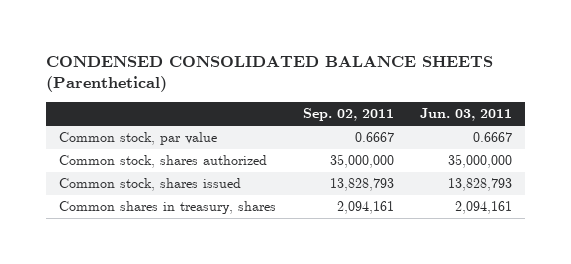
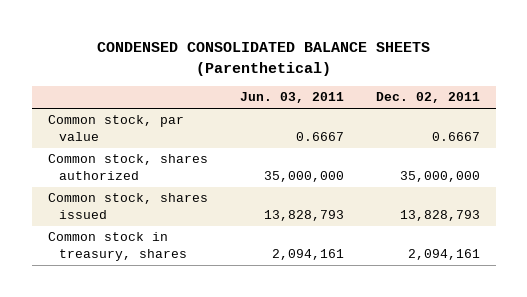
[302,108,394,122] Sep. 02, 2011 -> none
none -> [375,92,480,104] Dec. 02, 2011
[59,201,277,215] Common shares in treasury, shares -> [47,232,187,261] Common stock in treasury, shares

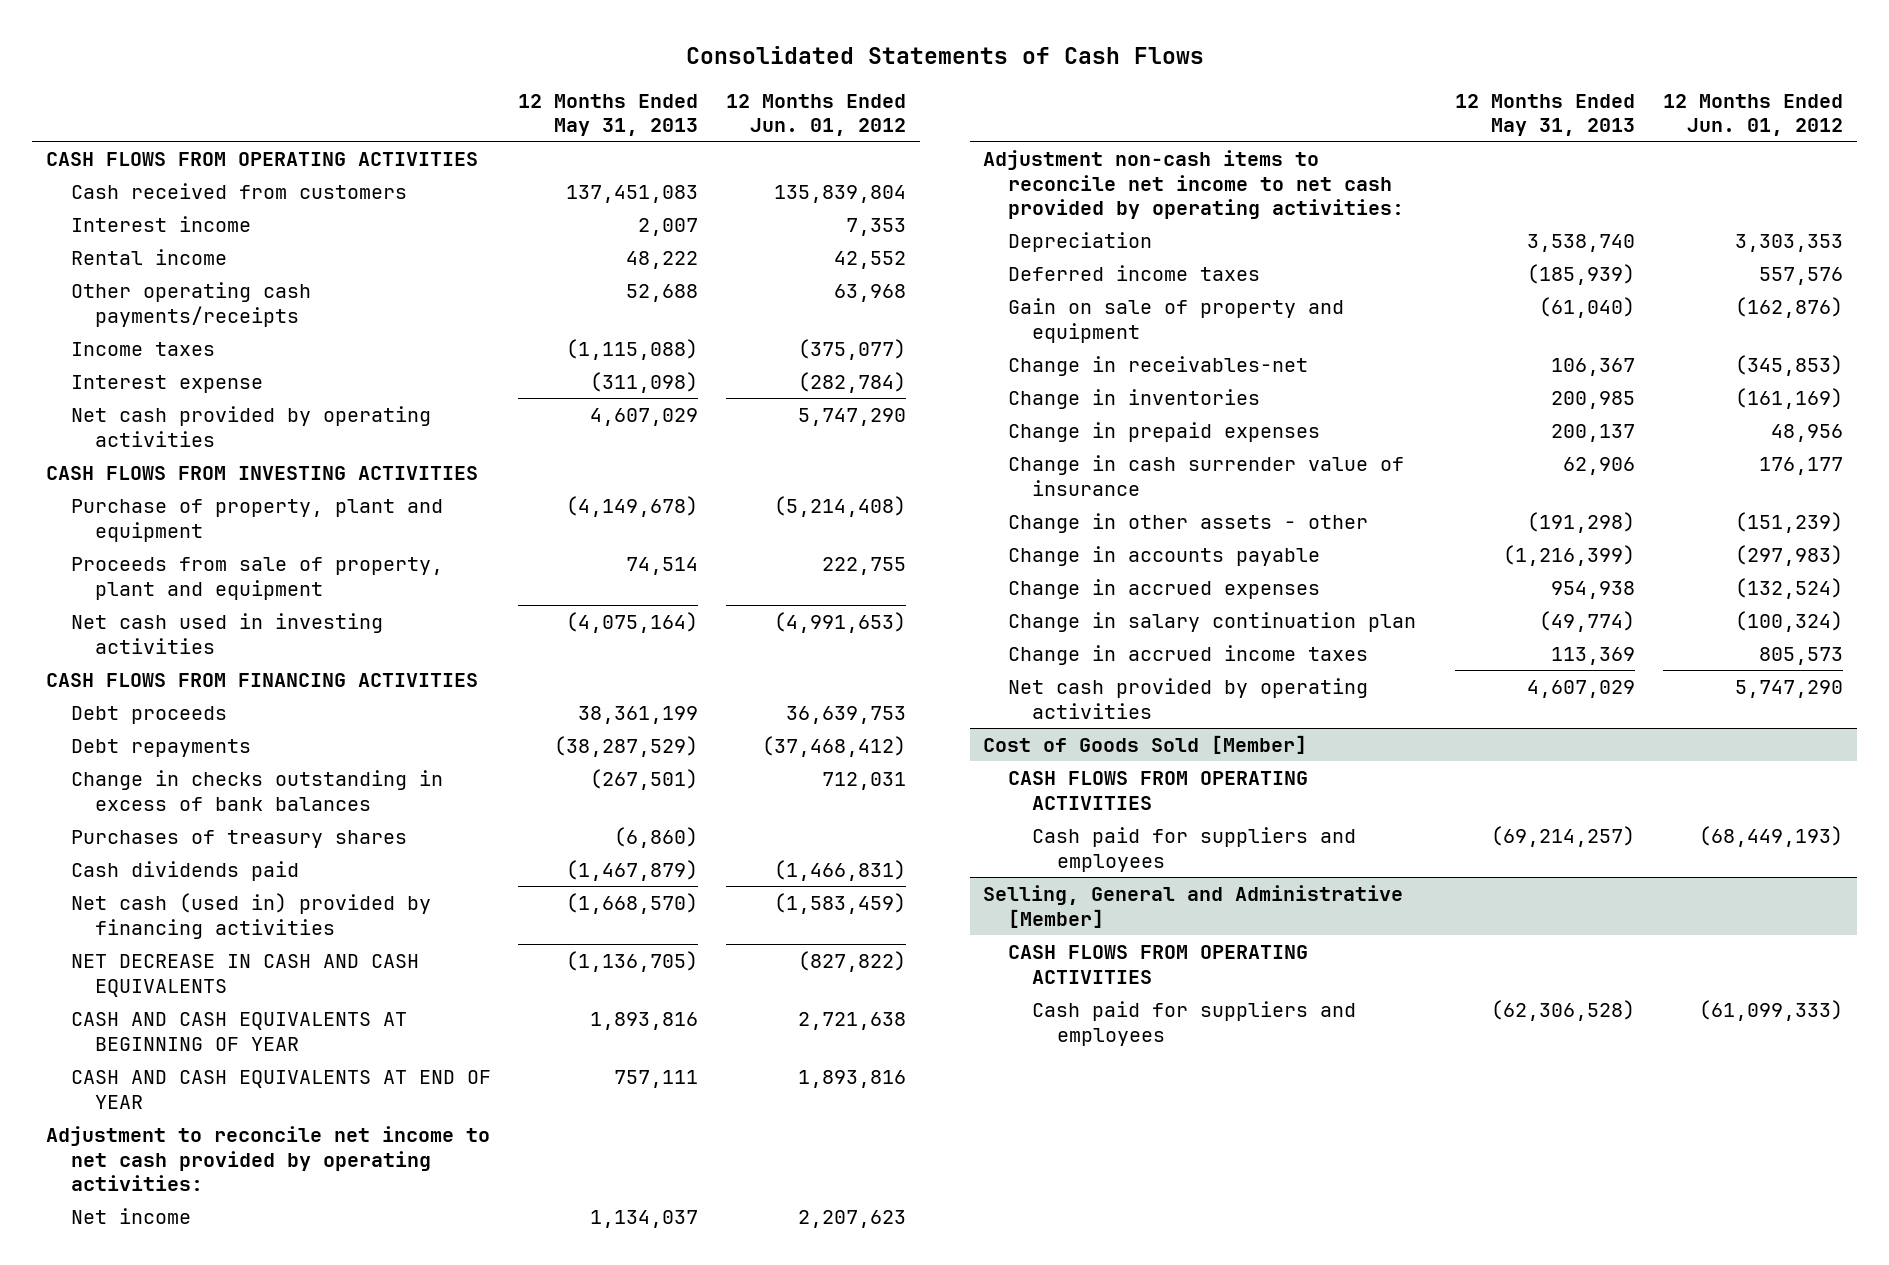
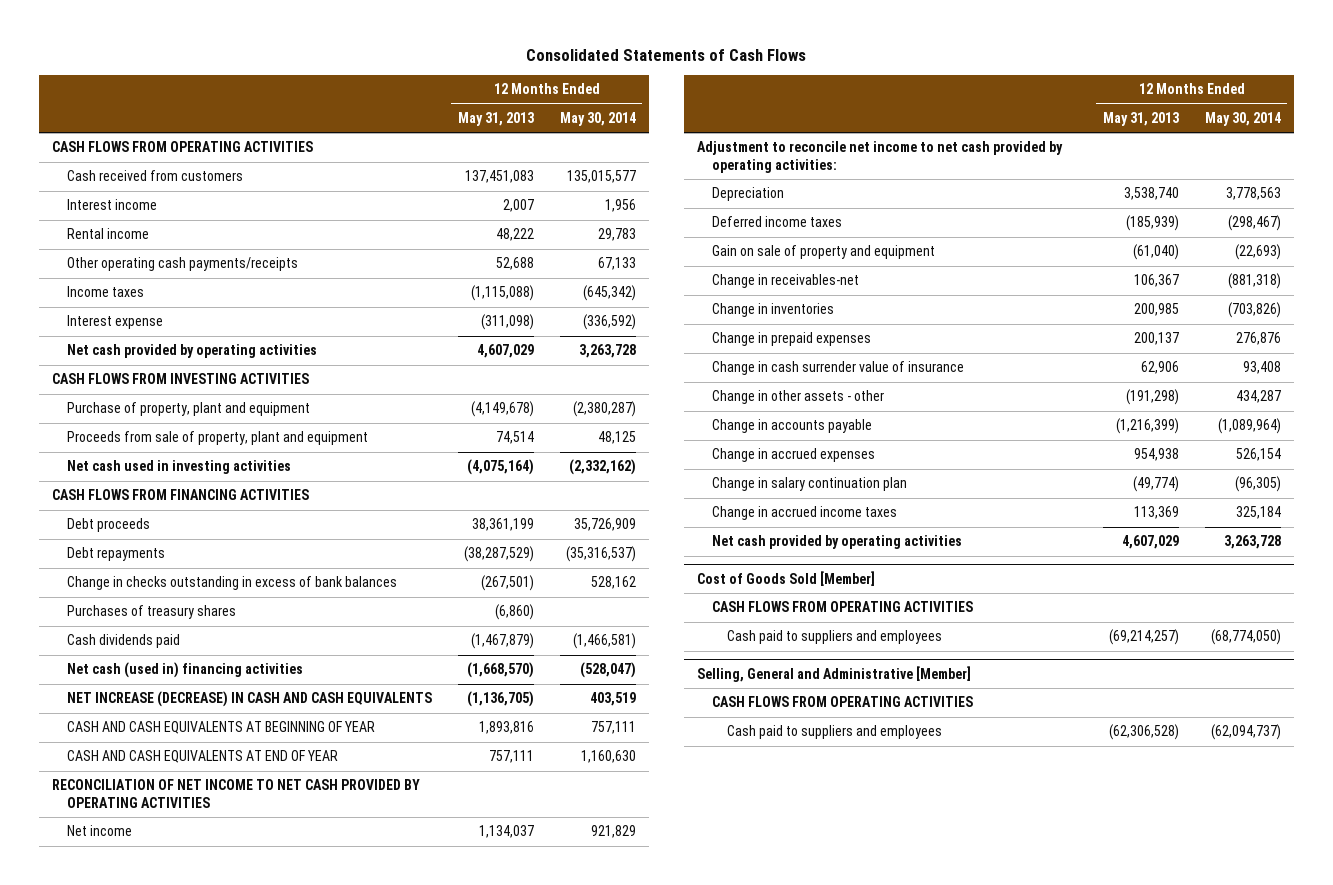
[725,93,906,137] 12 Months Ended Jun. 01, 2012 -> none
none -> [559,111,636,126] May 30, 2014
[70,892,431,939] Net cash (used in) provided by financing activities -> [66,662,303,679] Net cash (used in) financing activities
[70,953,419,997] NET DECREASE IN CASH AND CASH EQUIVALENTS -> [66,691,432,708] NET INCREASE (DECREASE) IN CASH AND CASH EQUIVALENTS
none -> [51,779,420,809] RECONCILIATION OF NET INCOME TO NET CASH PROVIDED BY OPERATING ACTIVITIES
[983,149,1404,220] Adjustment non-cash items to reconcile net income to net cash provided by operating activities: -> none
[46,1125,491,1192] Adjustment to reconcile net income to net cash provided by operating activities: -> [697,141,1064,174] Adjustment to reconcile net income to net cash provided by operating activities:
[1032,826,1357,872] Cash paid for suppliers and employees -> [726,630,942,645] Cash paid to suppliers and employees
[1032,1000,1357,1046] Cash paid for suppliers and employees -> [726,725,942,740] Cash paid to suppliers and employees

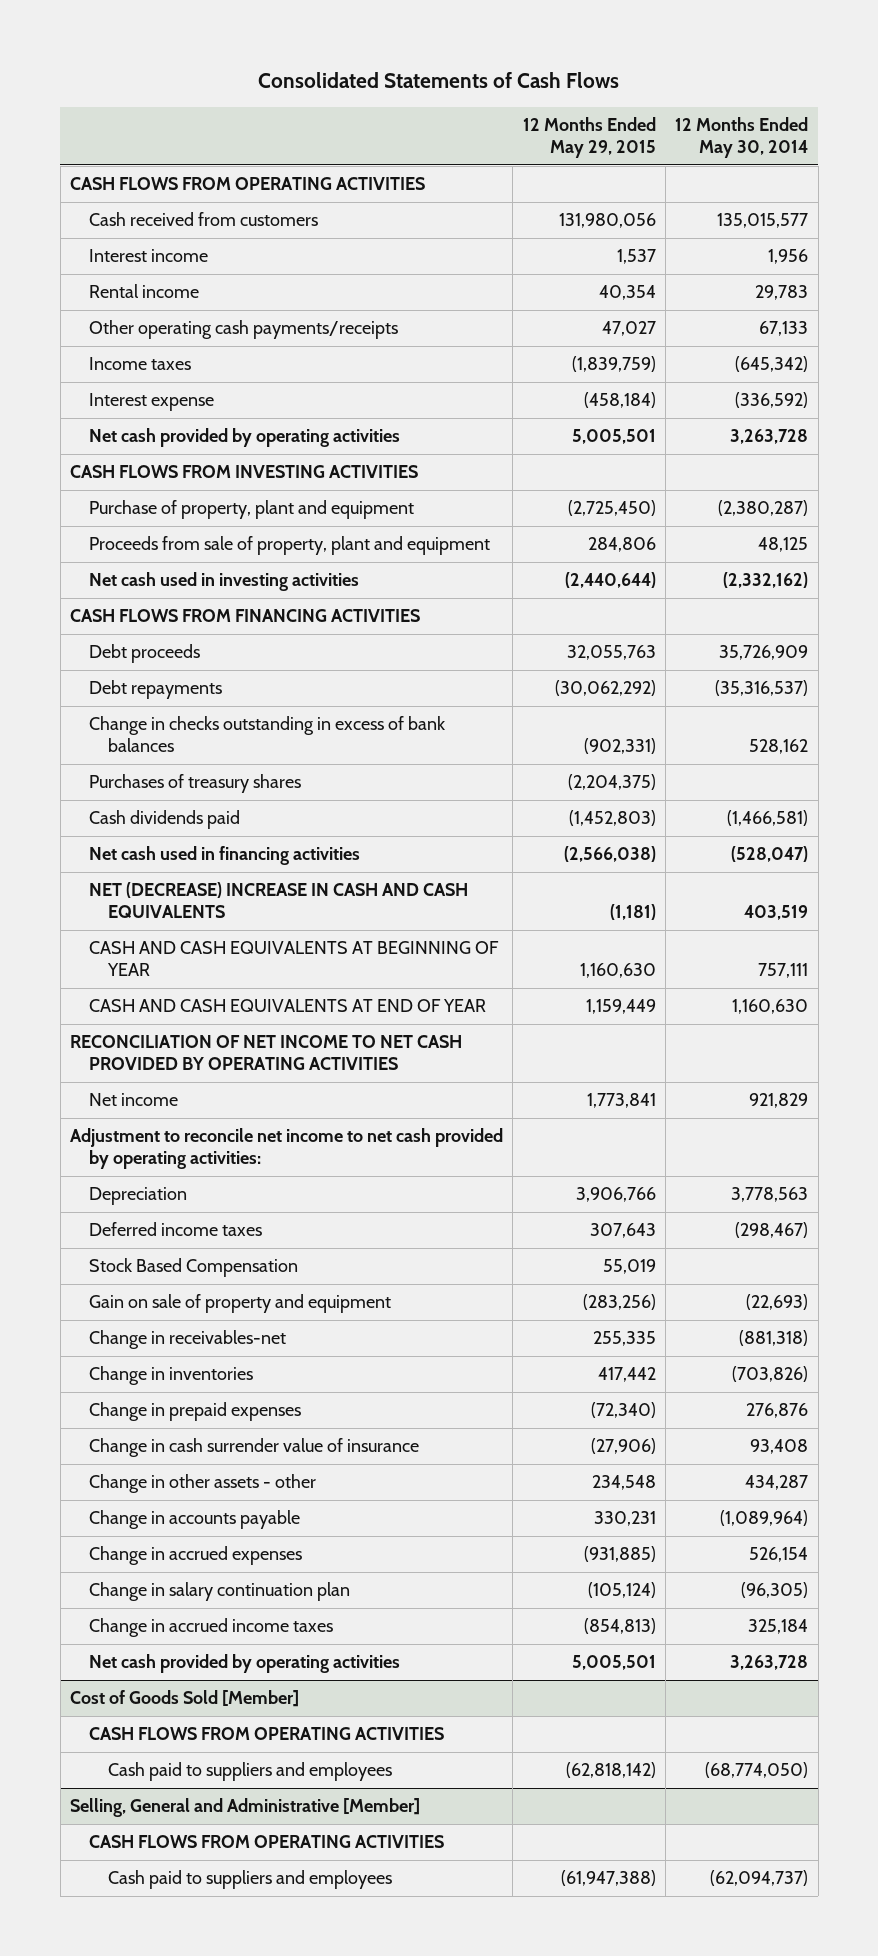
[457,111,534,126] May 31, 2013 -> none
none -> [522,116,656,159] 12 Months Ended May 29, 2015
[66,662,303,679] Net cash (used in) financing activities -> [88,846,360,866] Net cash used in financing activities
[66,691,432,708] NET INCREASE (DECREASE) IN CASH AND CASH EQUIVALENTS -> [88,882,468,919] NET (DECREASE) INCREASE IN CASH AND CASH EQUIVALENTS
none -> [88,1258,298,1278] Stock Based Compensation

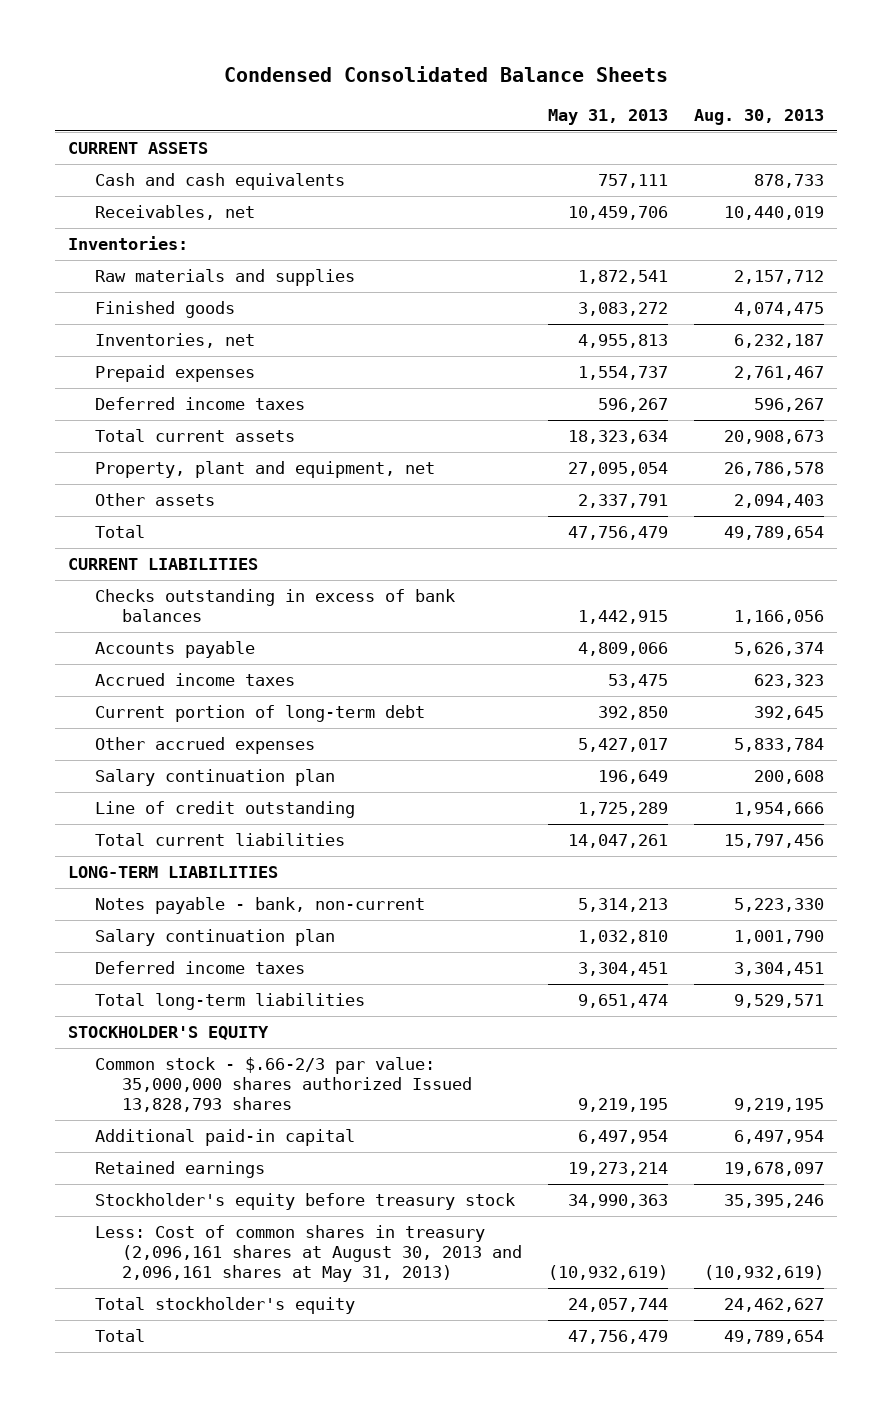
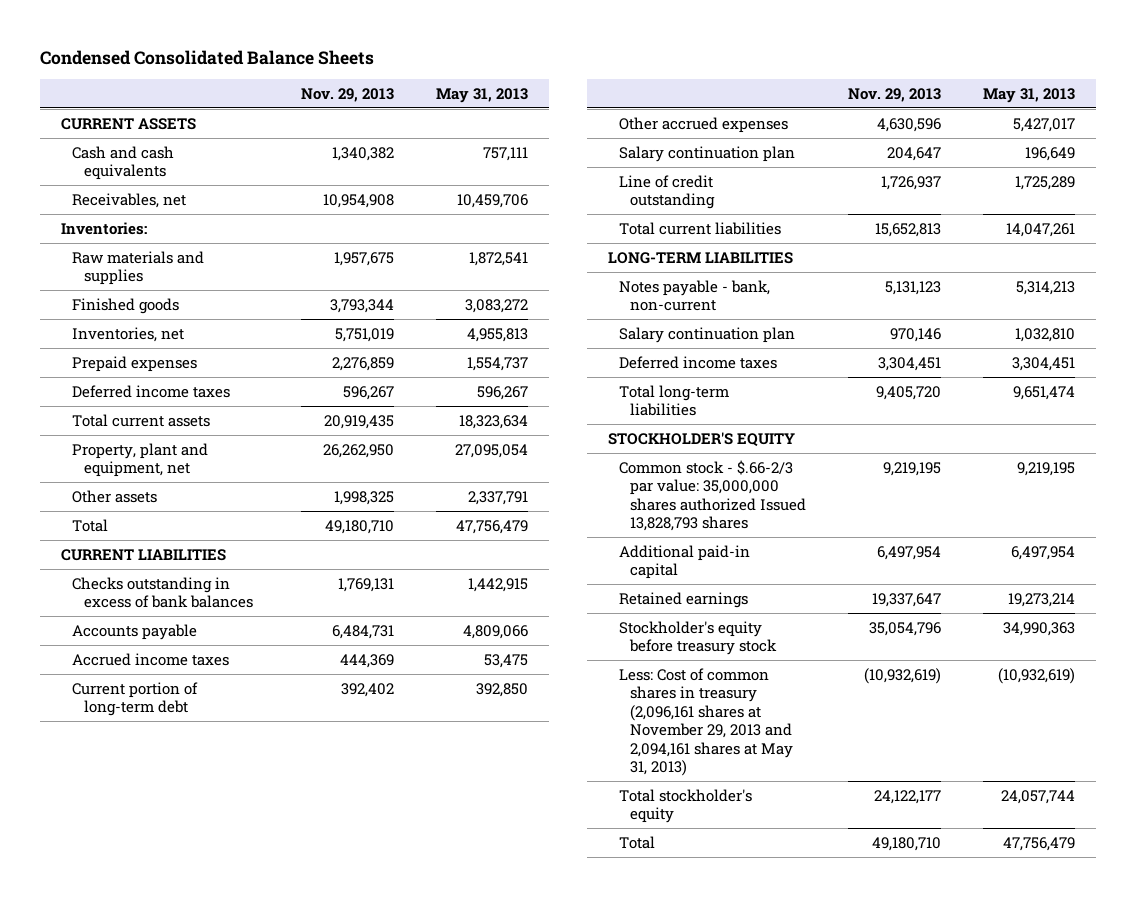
[693,109,824,126] Aug. 30, 2013 -> none
none -> [301,87,395,102] Nov. 29, 2013
[95,1225,523,1283] Less: Cost of common shares in treasury (2,096,161 shares at August 30, 2013 and 2,096,161 shares at May 31, 2013) -> [619,667,794,777] Less: Cost of common shares in treasury (2,096,161 shares at November 29, 2013 and 2,094,161 shares at May 31, 2013)

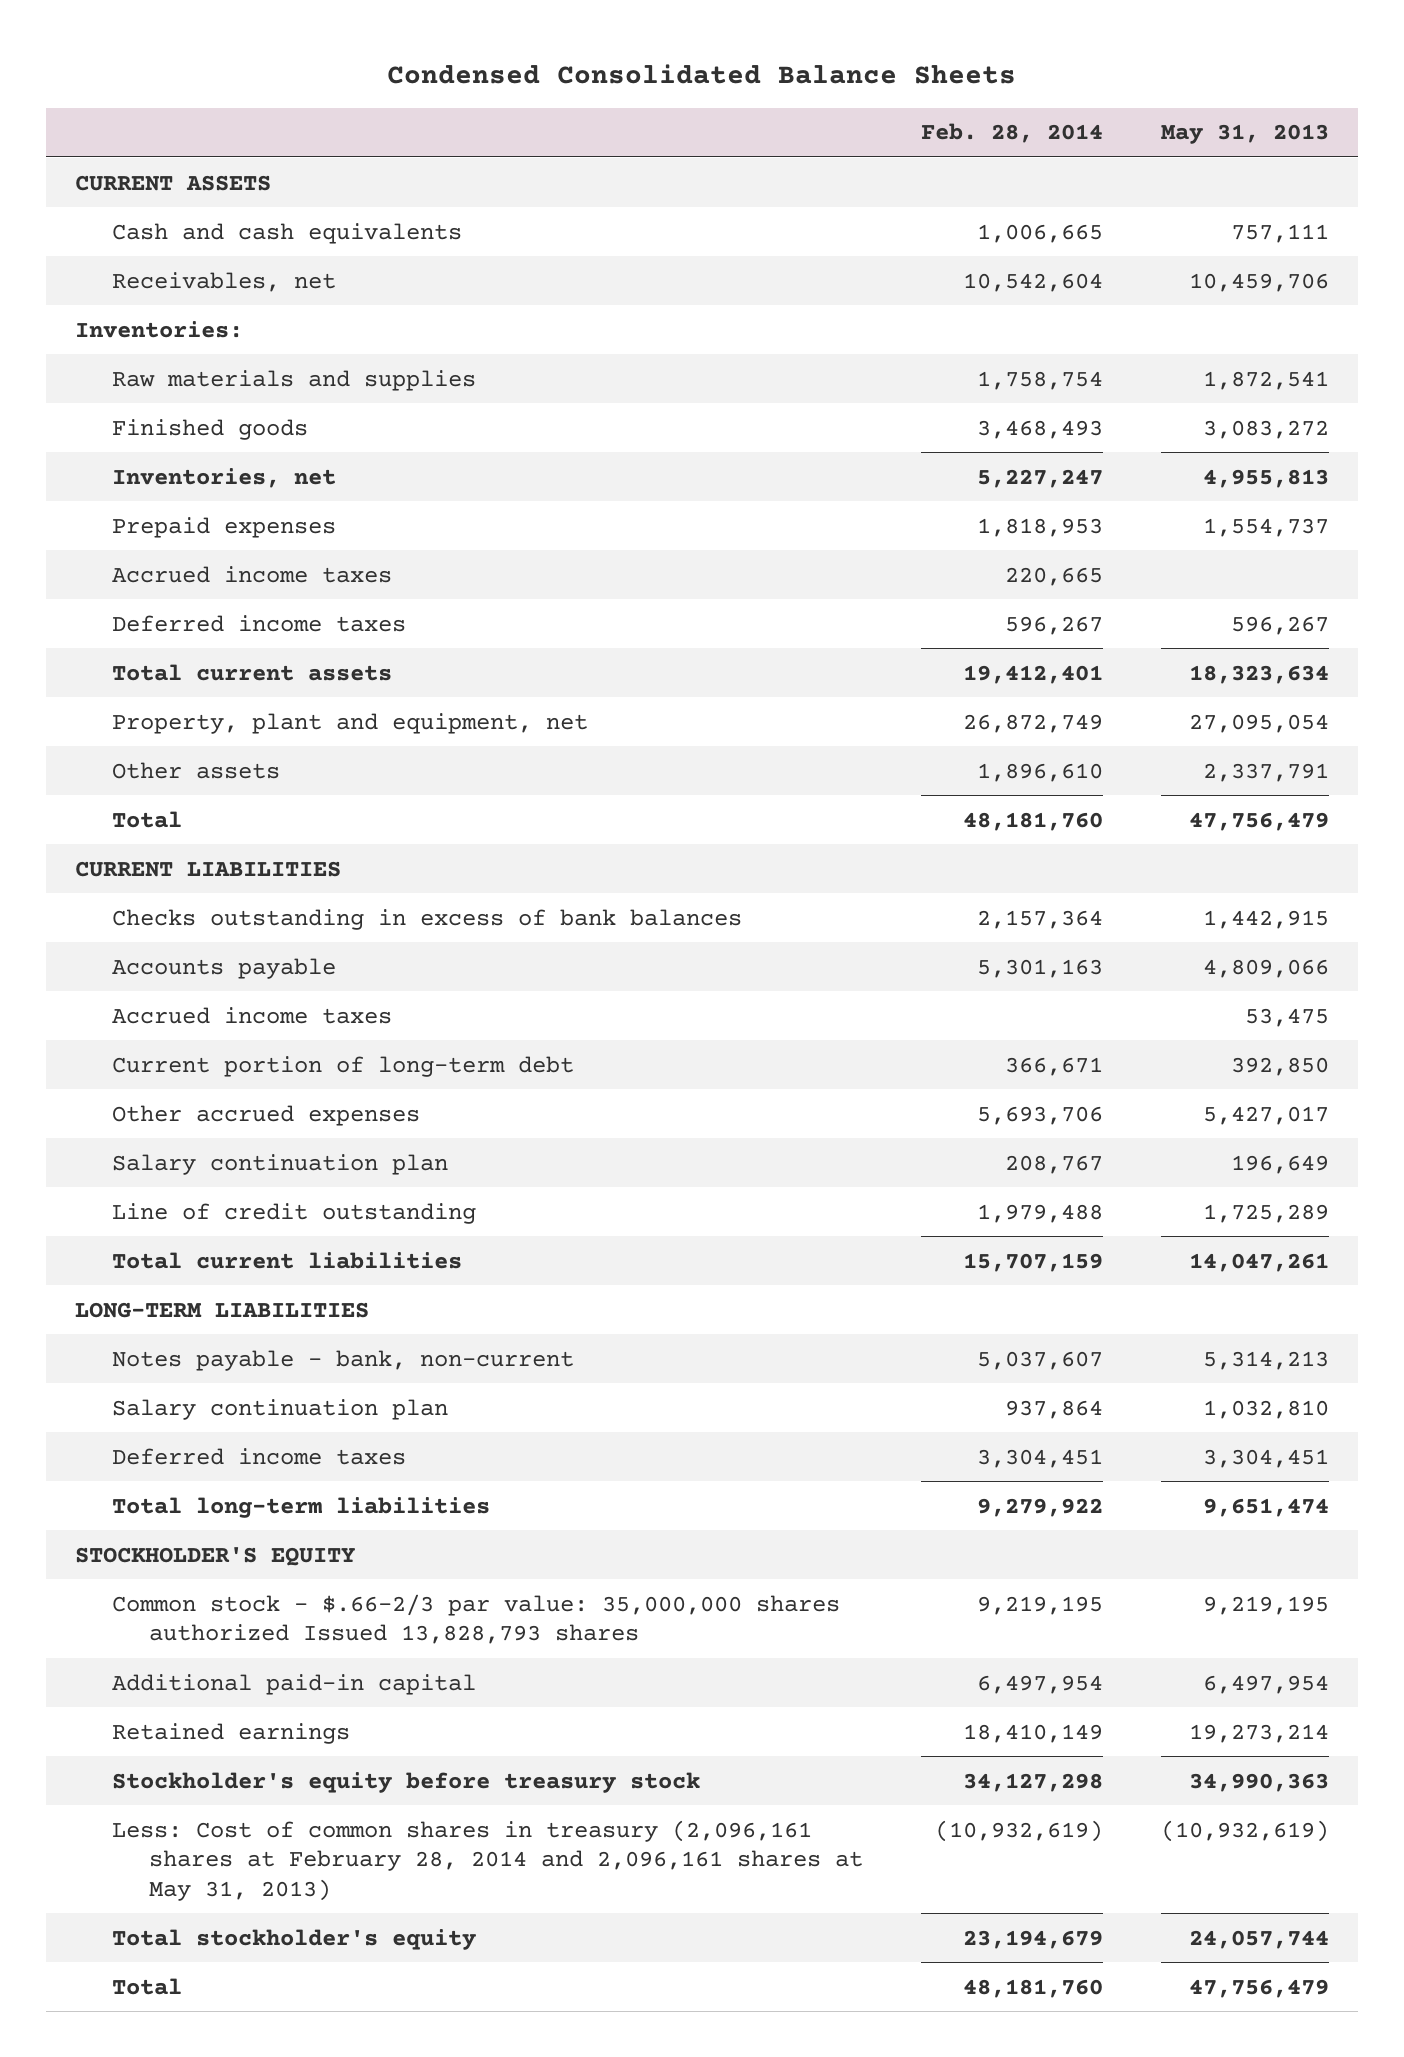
[301,87,395,102] Nov. 29, 2013 -> none
none -> [920,123,1103,144] Feb. 28, 2014
none -> [111,565,392,583] Accrued income taxes
[619,667,794,777] Less: Cost of common shares in treasury (2,096,161 shares at November 29, 2013 and 2,094,161 shares at May 31, 2013) -> [111,1819,863,1901] Less: Cost of common shares in treasury (2,096,161 shares at February 28, 2014 and 2,096,161 shares at May 31, 2013)

